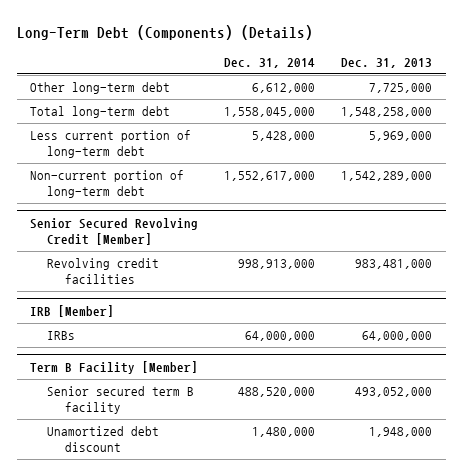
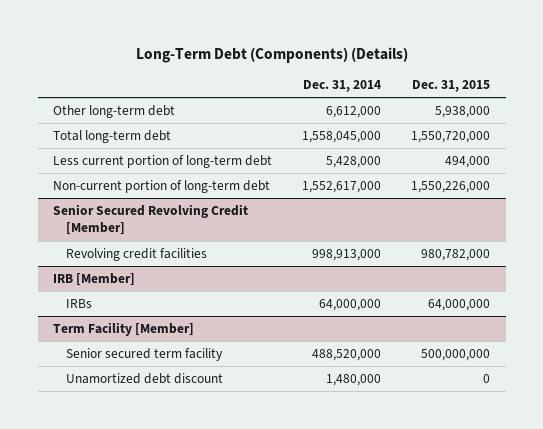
[341,57,433,68] Dec. 31, 2013 -> none
none -> [412,79,491,92] Dec. 31, 2015
[29,361,198,375] Term B Facility [Member] -> [52,322,194,337] Term Facility [Member]
[47,386,195,414] Senior secured term B facility -> [65,348,223,362] Senior secured term facility

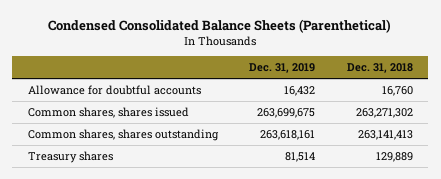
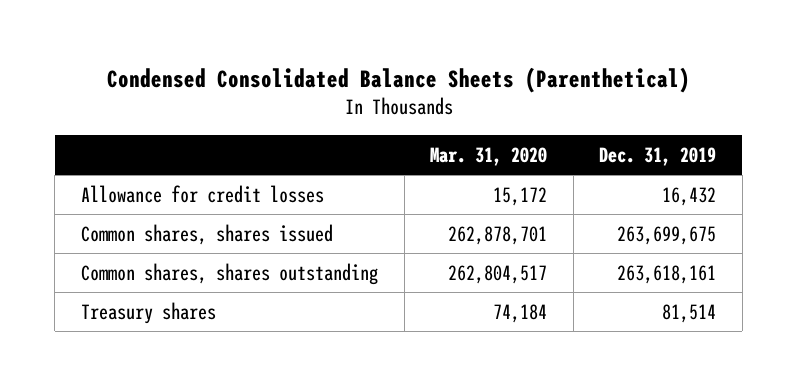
[346,63,413,74] Dec. 31, 2018 -> none
none -> [430,146,548,166] Mar. 31, 2020
[27,85,201,96] Allowance for doubtful accounts -> [80,184,324,203] Allowance for credit losses

